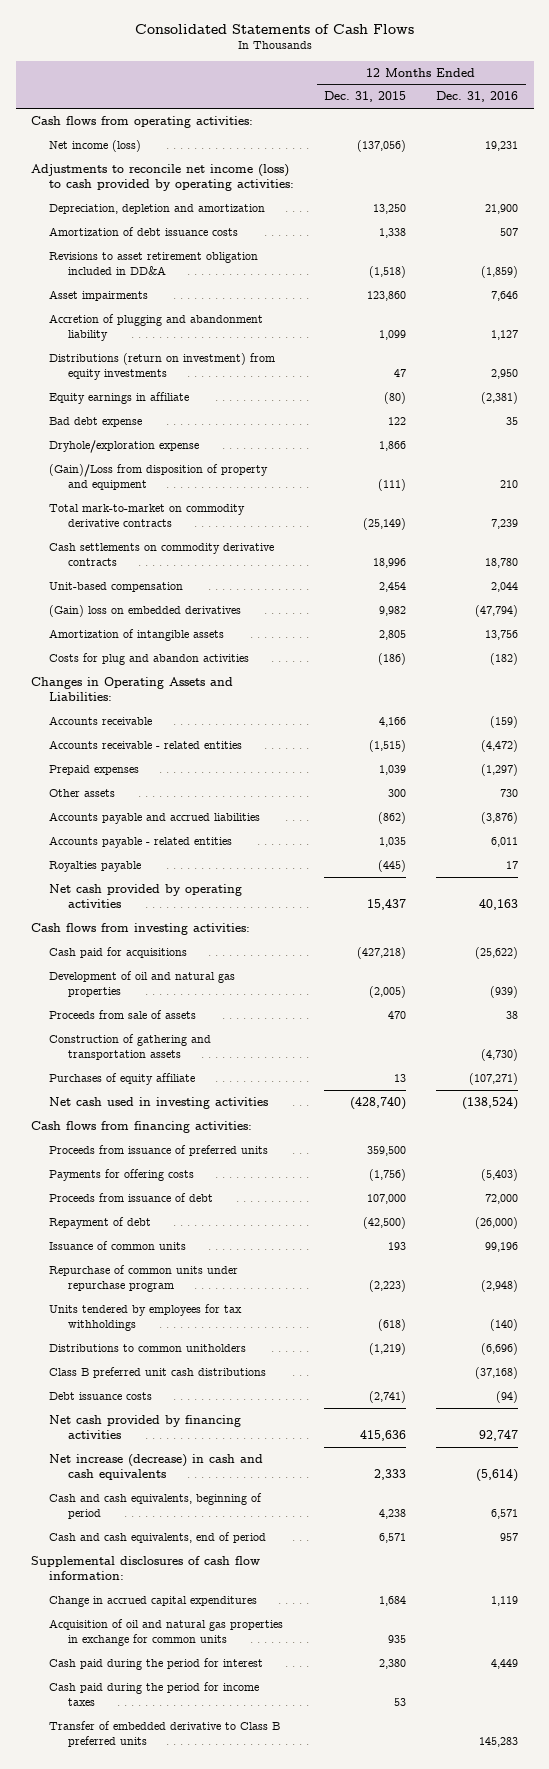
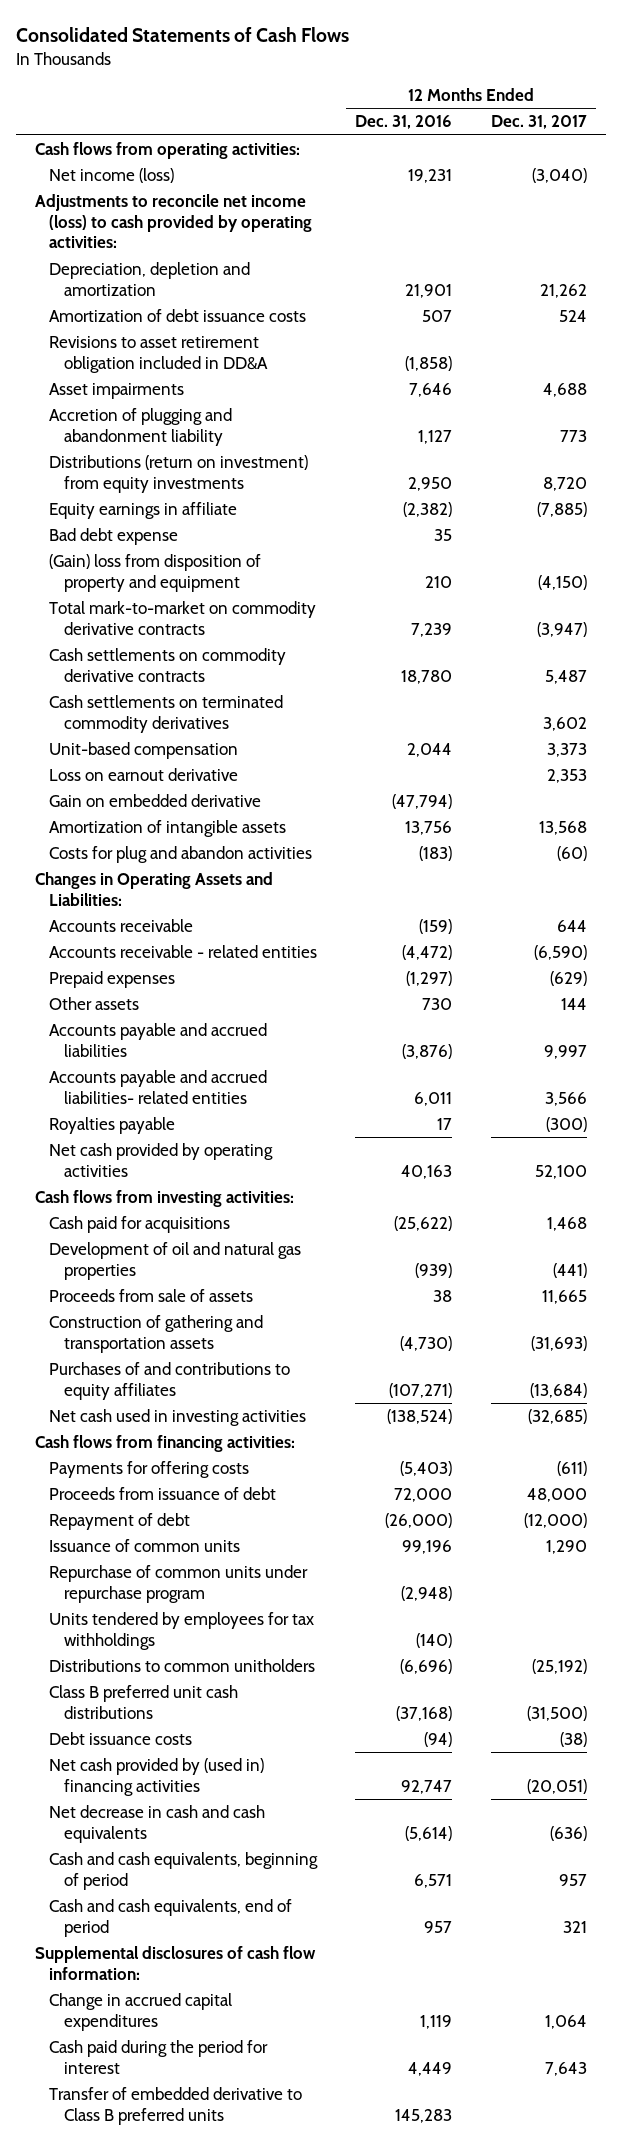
[324,91,407,103] Dec. 31, 2015 -> none
none -> [490,115,587,130] Dec. 31, 2017
[485,203,519,214] 21,900 -> [405,283,453,298] 21,901
[481,265,519,278] (1,859) -> [405,355,453,371] (1,858)
[481,391,519,404] (2,381) -> [403,502,453,518] (2,382)
[49,439,200,453] Dryhole/exploration expense -> none
[49,463,269,490] (Gain)/Loss from disposition of property and equipment -> [49,554,262,592] (Gain) loss from disposition of property and equipment
none -> [49,695,284,733] Cash settlements on terminated commodity derivatives
none -> [49,768,239,782] Loss on earnout derivative
[49,604,242,617] (Gain) loss on embedded derivatives -> [49,794,262,808] Gain on embedded derivative
[490,652,519,665] (182) -> [419,846,453,862] (183)
[49,835,233,848] Accounts payable - related entities -> [49,1070,268,1104] Accounts payable and accrued liabilities- related entities
[49,1072,196,1085] Purchases of equity affiliate -> [49,1362,291,1400] Purchases of and contributions to equity affiliates
[49,1144,269,1156] Proceeds from issuance of preferred units -> none
[49,1414,242,1439] Net cash provided by financing activities -> [49,1758,265,1796] Net cash provided by (used in) financing activities
[49,1453,264,1480] Net increase (decrease) in cash and cash equivalents -> [49,1805,266,1843] Net decrease in cash and cash equivalents
[49,1618,284,1646] Acquisition of oil and natural gas properties in exchange for common units -> none
[49,1681,260,1706] Cash paid during the period for income taxes -> none

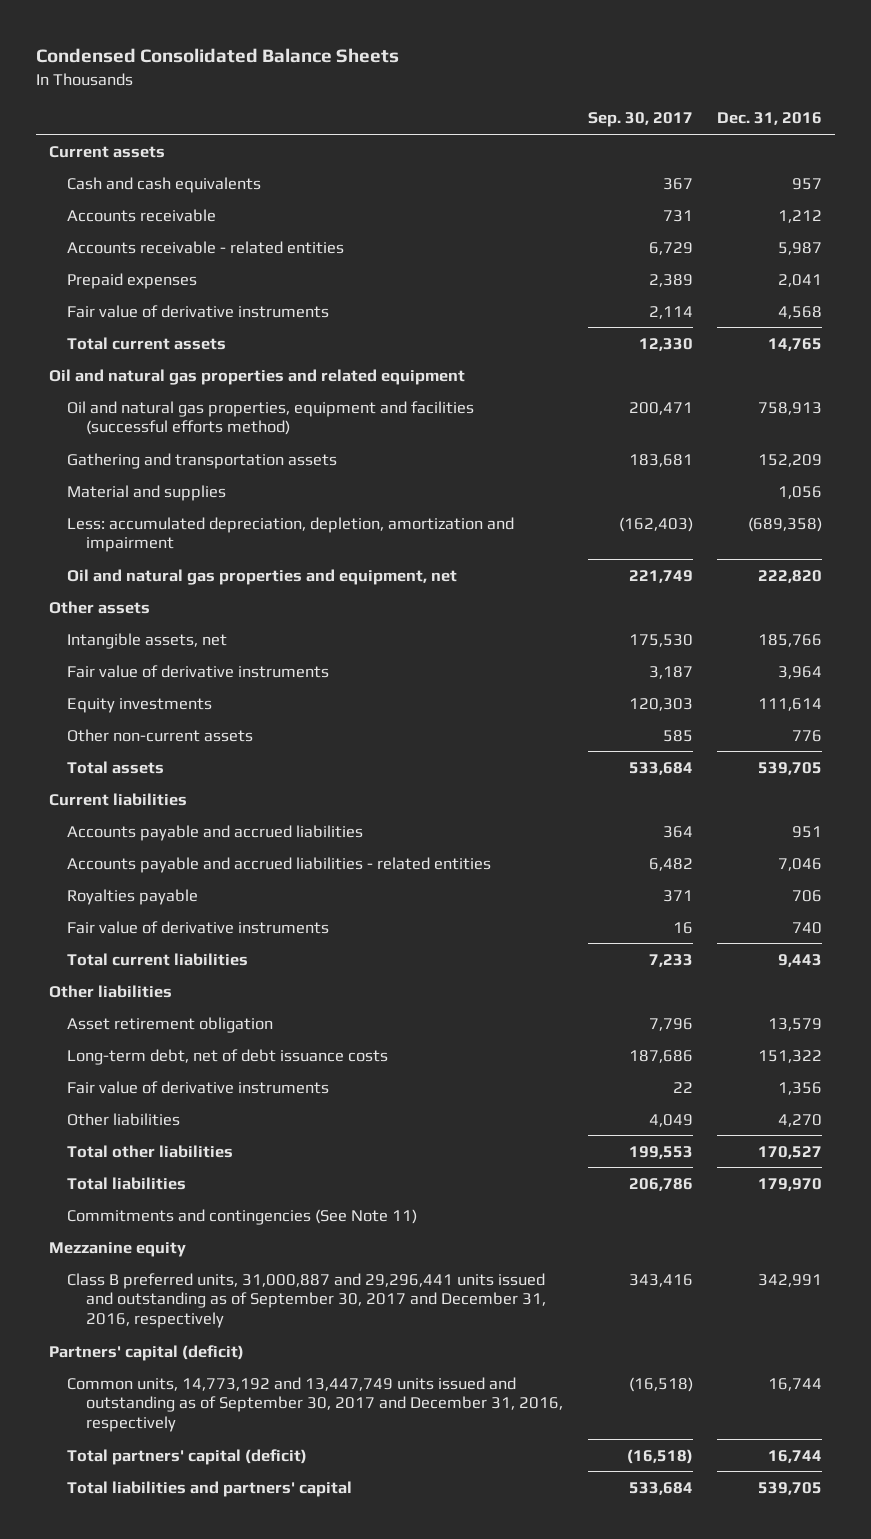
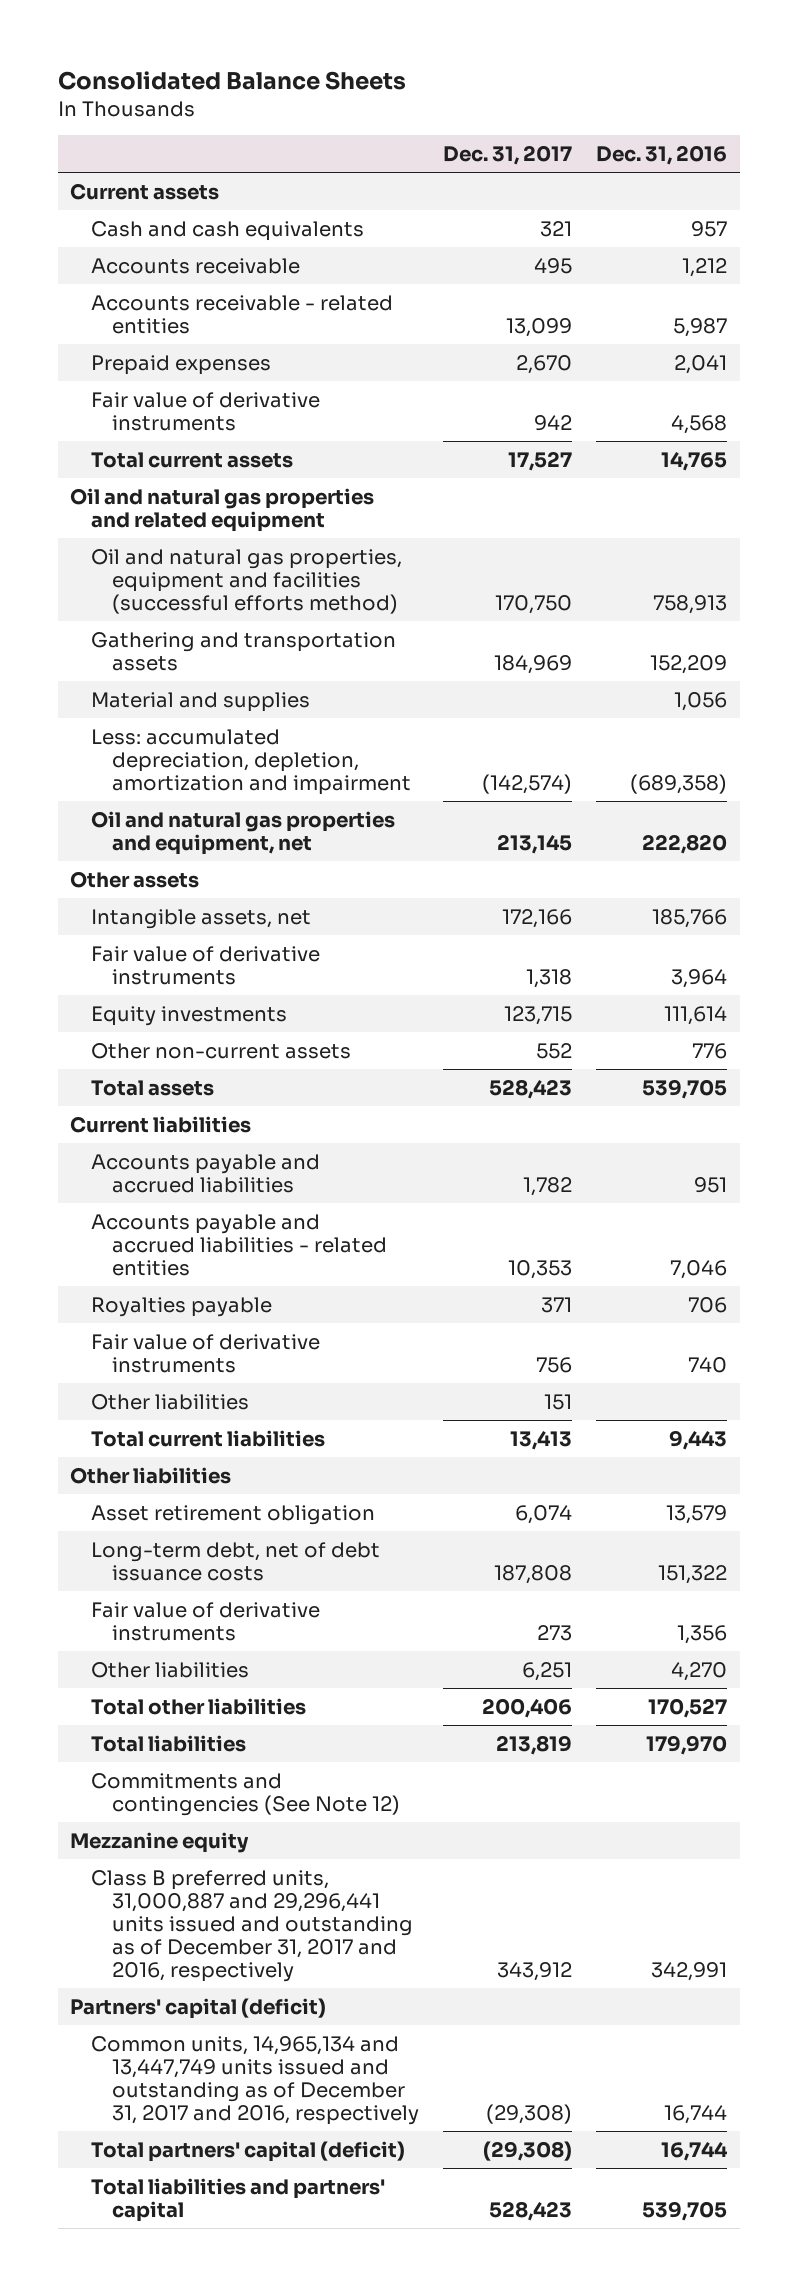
[36,48,400,64] Condensed Consolidated Balance Sheets -> [58,70,407,90] Consolidated Balance Sheets
[587,112,693,128] Sep. 30, 2017 -> none
none -> [442,144,572,165] Dec. 31, 2017
none -> [90,1393,249,1410] Other liabilities
[67,1208,418,1225] Commitments and contingencies (See Note 11) -> [90,1772,400,1816] Commitments and contingencies (See Note 12)
[67,1272,547,1328] Class B preferred units, 31,000,887 and 29,296,441 units issued and outstanding as of September 30, 2017 and December 31, 2016, respectively -> [90,1869,413,1982] Class B preferred units, 31,000,887 and 29,296,441 units issued and outstanding as of December 31, 2017 and 2016, respectively
[67,1376,564,1432] Common units, 14,773,192 and 13,447,749 units issued and outstanding as of September 30, 2017 and December 31, 2016, respectively -> [90,2035,419,2125] Common units, 14,965,134 and 13,447,749 units issued and outstanding as of December 31, 2017 and 2016, respectively

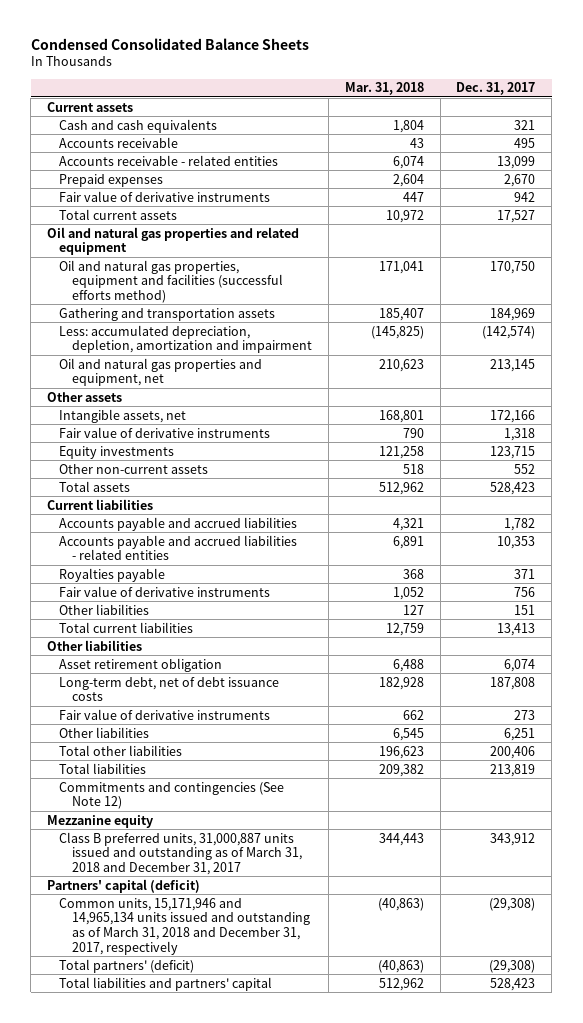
[58,70,407,90] Consolidated Balance Sheets -> [30,37,309,50] Condensed Consolidated Balance Sheets
[596,144,728,165] Dec. 31, 2016 -> none
none -> [344,82,424,96] Mar. 31, 2018
[90,691,310,712] Material and supplies -> none
[90,1869,413,1982] Class B preferred units, 31,000,887 and 29,296,441 units issued and outstanding as of December 31, 2017 and 2016, respectively -> [59,831,302,875] Class B preferred units, 31,000,887 units issued and outstanding as of March 31, 2018 and December 31, 2017
[90,2035,419,2125] Common units, 14,965,134 and 13,447,749 units issued and outstanding as of December 31, 2017 and 2016, respectively -> [59,897,310,955] Common units, 15,171,946 and 14,965,134 units issued and outstanding as of March 31, 2018 and December 31, 2017, respectively
[90,2140,405,2162] Total partners' capital (deficit) -> [59,958,195,973] Total partners' (deficit)

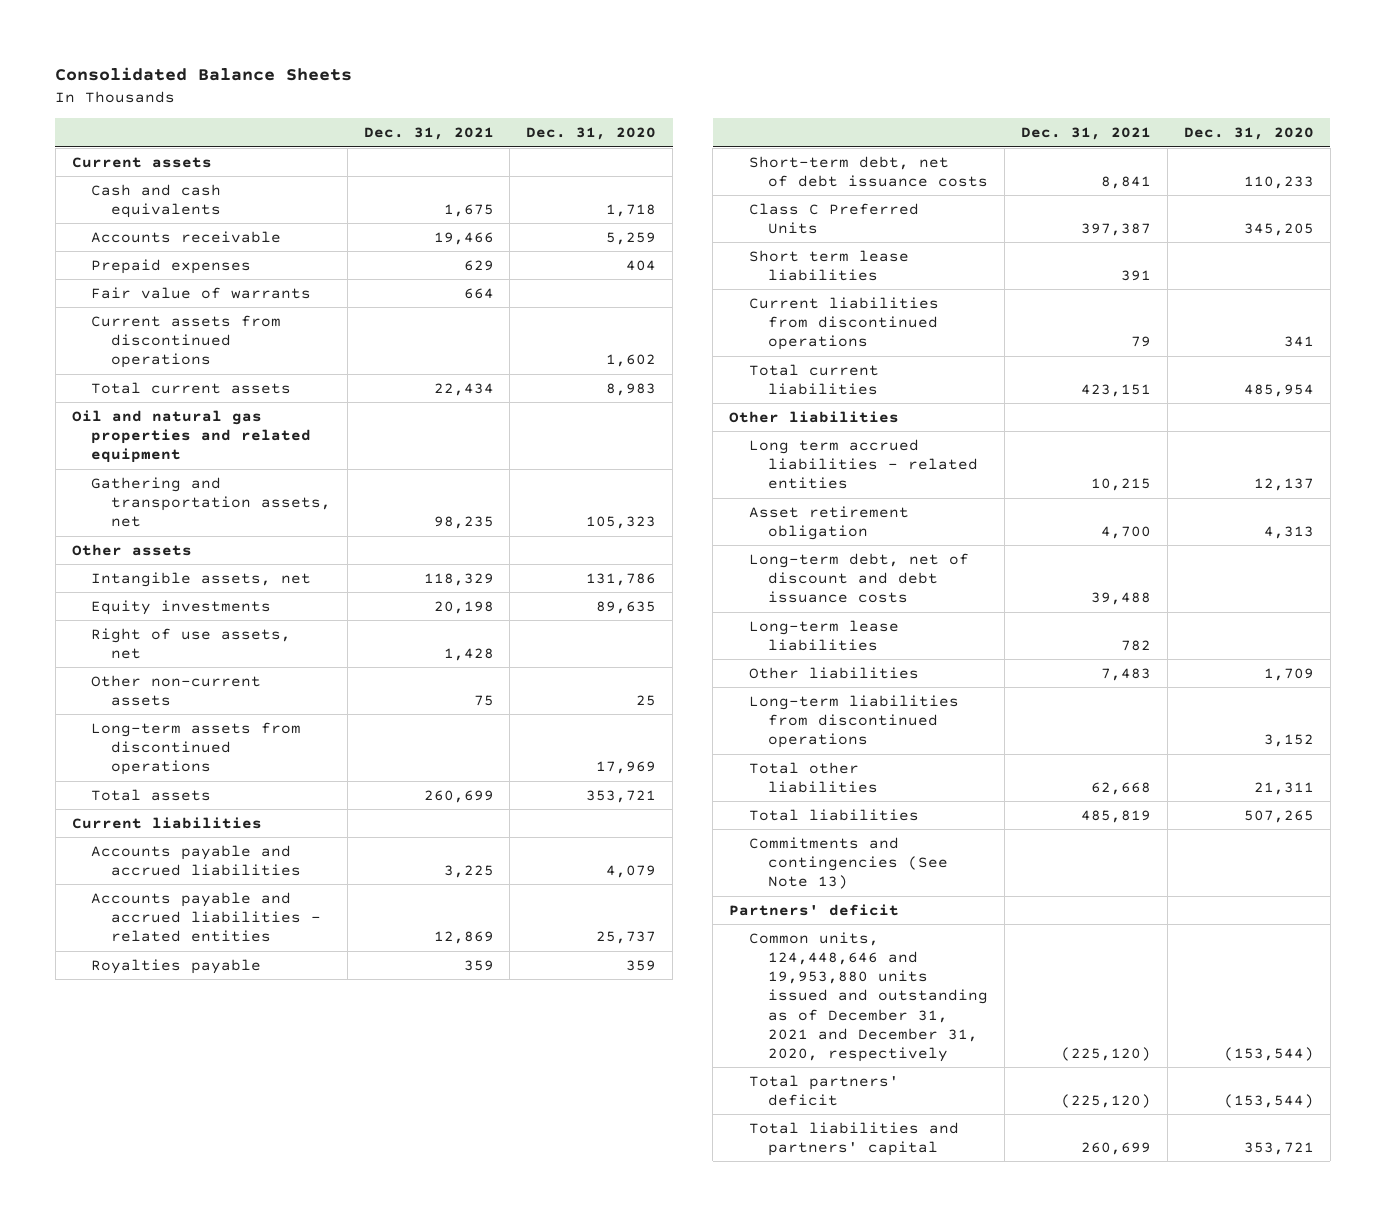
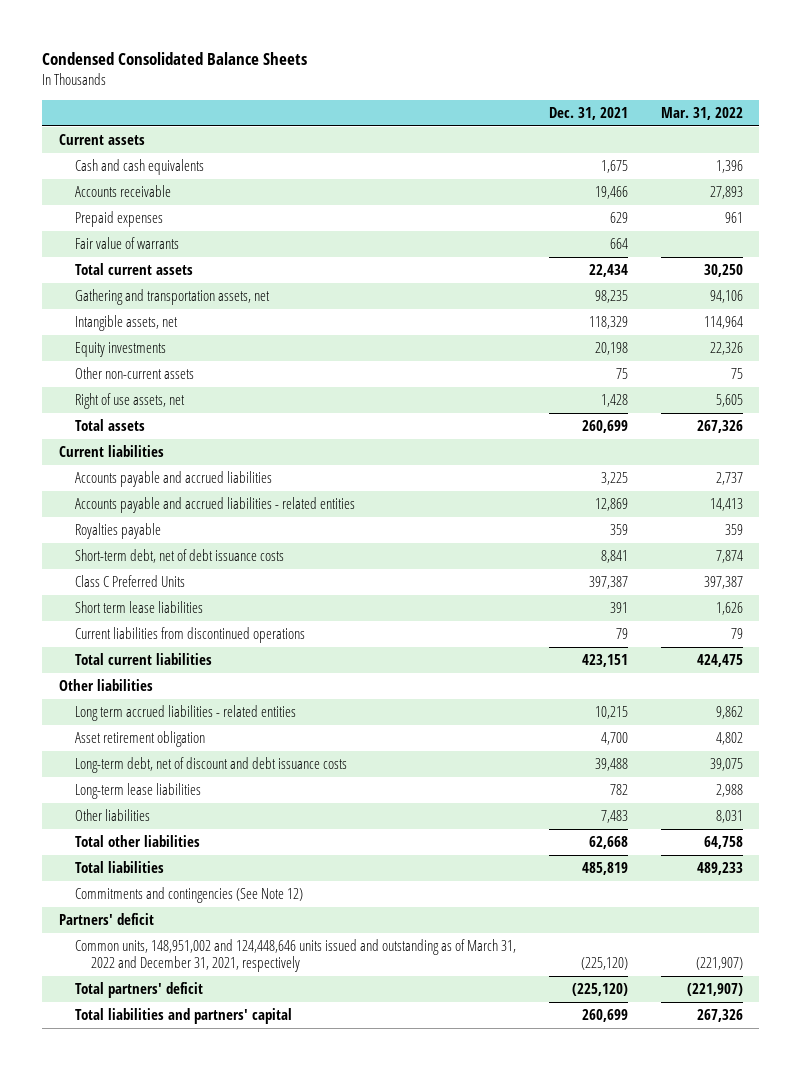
[55,67,353,82] Consolidated Balance Sheets -> [42,52,308,66] Condensed Consolidated Balance Sheets
[526,127,657,141] Dec. 31, 2020 -> none
none -> [660,107,743,121] Mar. 31, 2022
[91,314,282,369] Current assets from discontinued operations -> none
[71,409,312,464] Oil and natural gas properties and related equipment -> none
[71,543,192,556] Other assets -> none
[91,721,302,776] Long-term assets from discontinued operations -> none
[91,627,292,660] Right of use assets, net -> [74,393,185,410] Right of use assets, net
[748,694,959,749] Long-term liabilities from discontinued operations -> none
[748,836,949,890] Commitments and contingencies (See Note 13) -> [74,887,303,904] Commitments and contingencies (See Note 12)
[748,931,989,1063] Common units, 124,448,646 and 19,953,880 units issued and outstanding as of December 31, 2021 and December 31, 2020, respectively -> [74,939,516,973] Common units, 148,951,002 and 124,448,646 units issued and outstanding as of March 31, 2022 and December 31, 2021, respectively

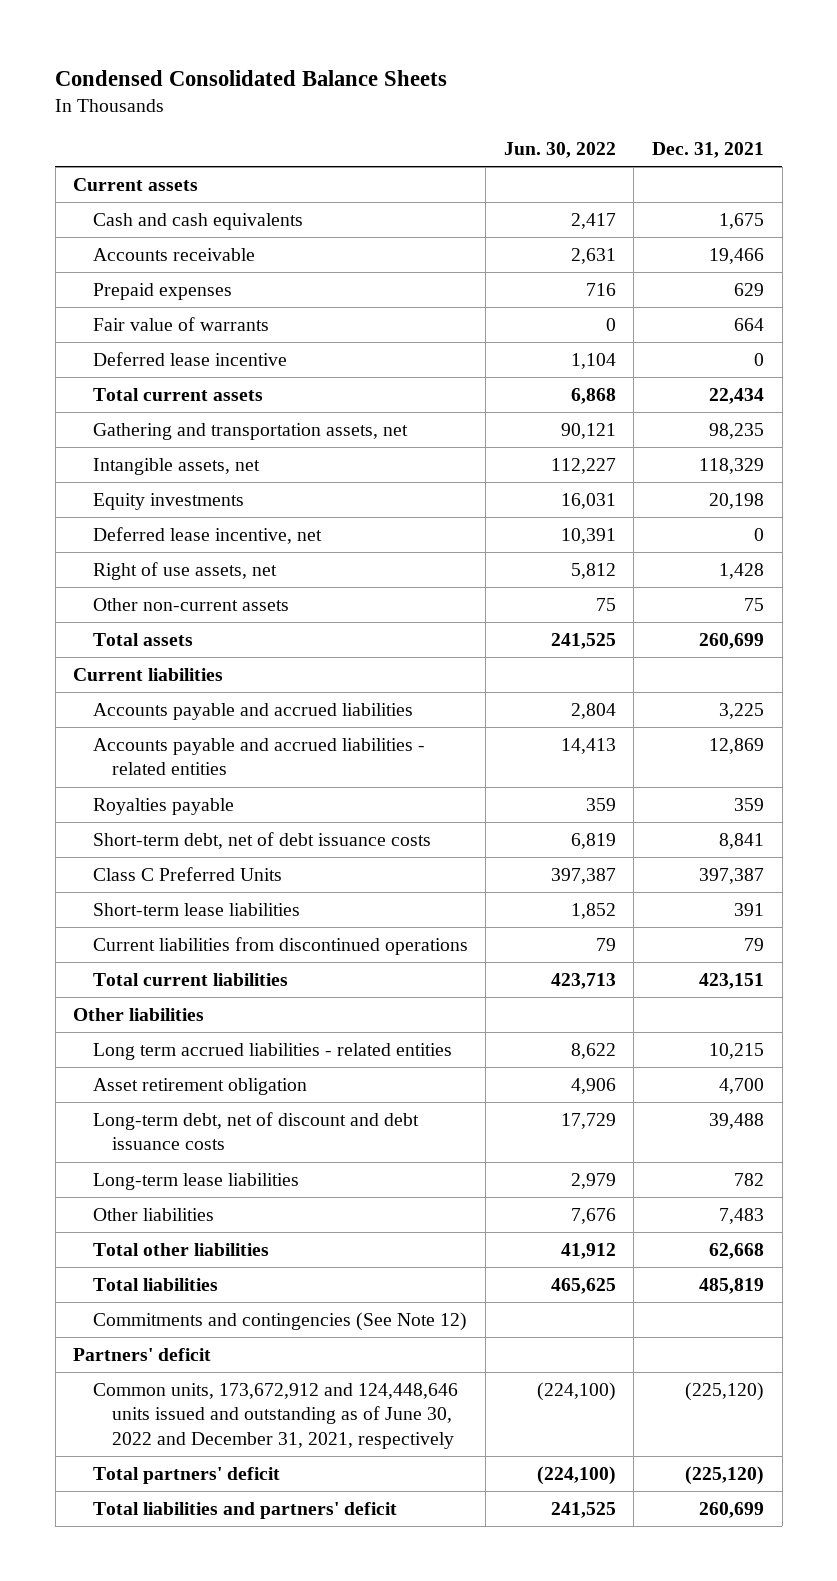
[660,107,743,121] Mar. 31, 2022 -> none
none -> [503,142,616,159] Jun. 30, 2022
none -> [92,351,287,366] Deferred lease incentive
none -> [92,526,322,544] Deferred lease incentive, net
[74,367,194,380] Other non-current assets -> [92,597,289,611] Other non-current assets
[74,601,203,614] Short term lease liabilities -> [92,902,300,916] Short-term lease liabilities
[74,939,516,973] Common units, 148,951,002 and 124,448,646 units issued and outstanding as of March 31, 2022 and December 31, 2021, respectively -> [92,1382,458,1450] Common units, 173,672,912 and 124,448,646 units issued and outstanding as of June 30, 2022 and December 31, 2021, respectively
[74,1008,292,1025] Total liabilities and partners' capital -> [92,1501,397,1519] Total liabilities and partners' deficit

